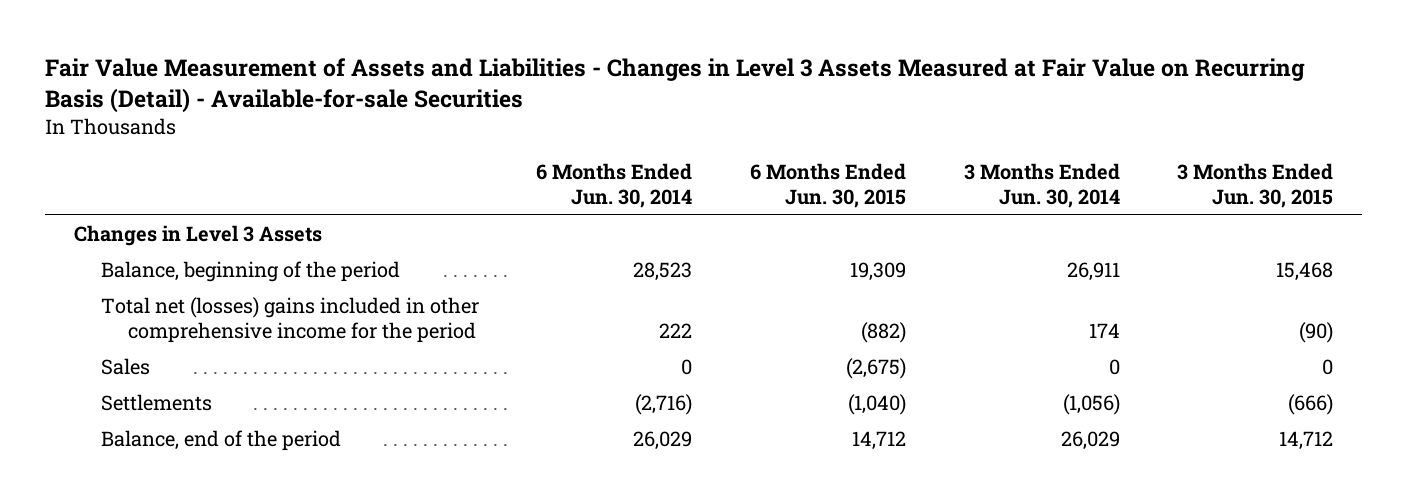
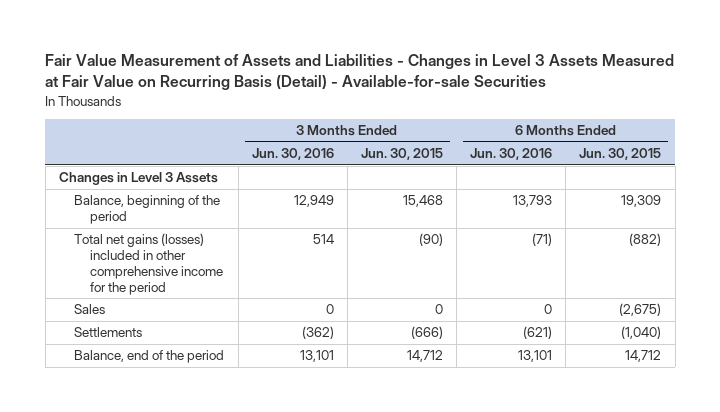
[536,162,693,209] 6 Months Ended Jun. 30, 2014 -> none
[963,162,1120,209] 3 Months Ended Jun. 30, 2014 -> none
none -> [251,148,334,161] Jun. 30, 2016
none -> [470,148,553,161] Jun. 30, 2016
[100,296,479,344] Total net (losses) gains included in other comprehensive income for the period -> [74,233,224,295] Total net gains (losses) included in other comprehensive income for the period

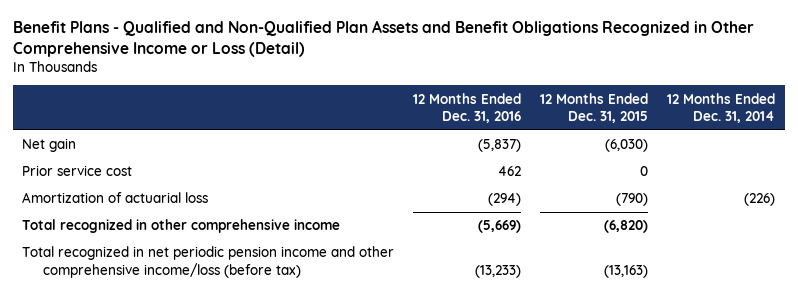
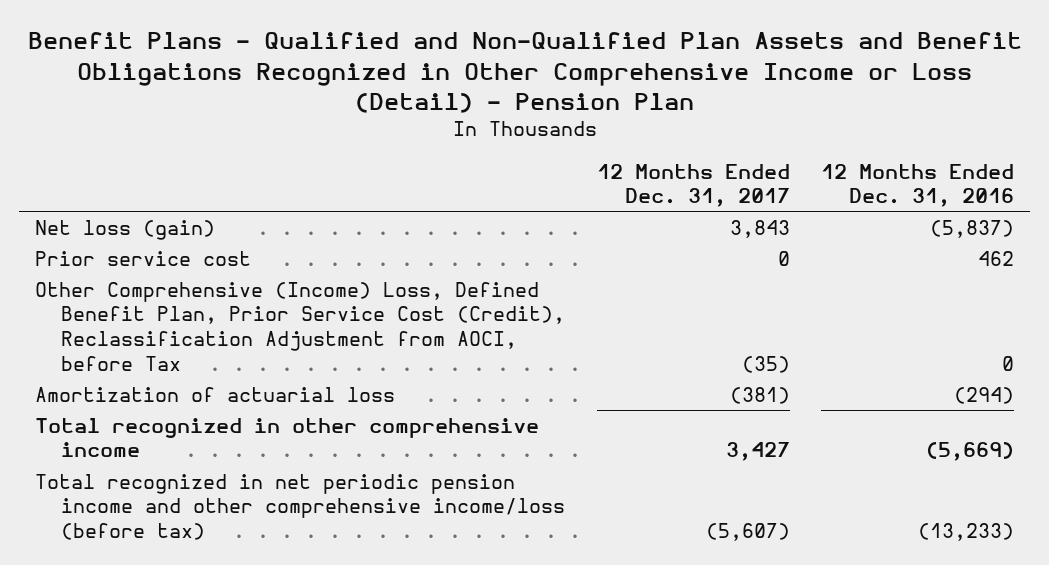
[12,20,754,58] Benefit Plans - Qualified and Non-Qualified Plan Assets and Benefit Obligations Recognized in Other Comprehensive Income or Loss (Detail) -> [27,32,1022,113] Benefit Plans - Qualified and Non-Qualified Plan Assets and Benefit Obligations Recognized in Other Comprehensive Income or Loss (Detail) - Pension Plan
[540,92,649,123] 12 Months Ended Dec. 31, 2015 -> none
[667,92,776,123] 12 Months Ended Dec. 31, 2014 -> none
none -> [596,163,790,208] 12 Months Ended Dec. 31, 2017
[22,138,77,153] Net gain -> [34,219,215,240] Net loss (gain)
none -> [34,281,566,371] Other Comprehensive (Income) Loss, Defined Benefit Plan, Prior Service Cost (Credit), Reclassification Adjustment from AOCI, before Tax

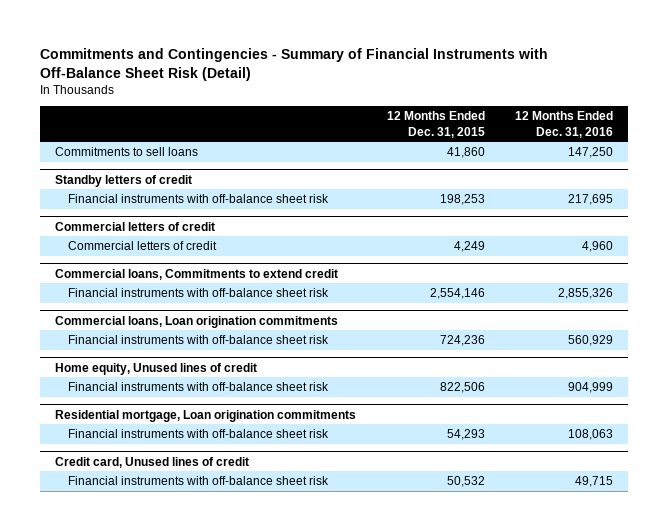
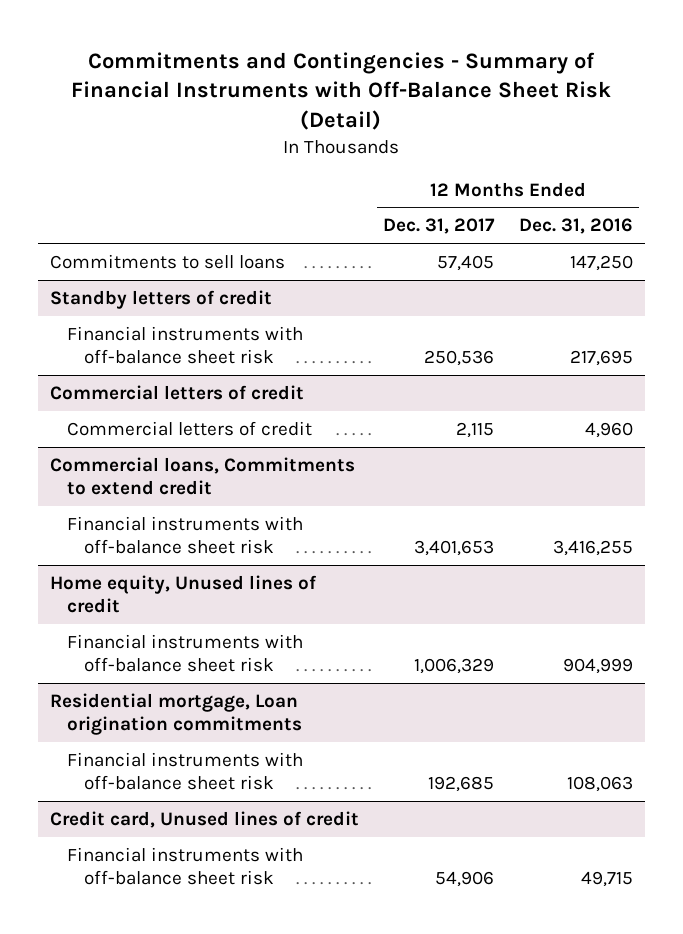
[386,111,485,138] 12 Months Ended Dec. 31, 2015 -> none
none -> [383,218,496,235] Dec. 31, 2017
[55,315,339,328] Commercial loans, Loan origination commitments -> none
[67,335,329,345] Financial instruments with off-balance sheet risk -> none
[558,288,614,300] 2,855,326 -> [552,539,633,556] 3,416,255

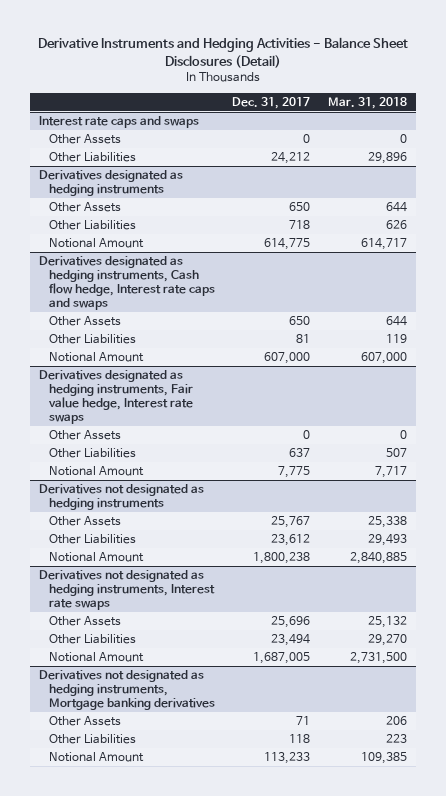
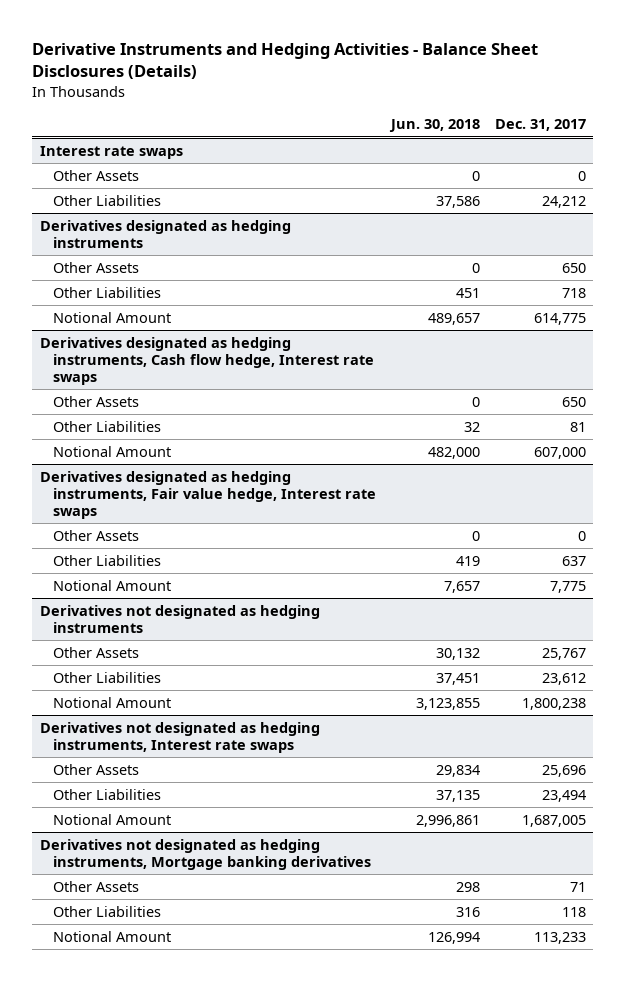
[38,36,409,68] Derivative Instruments and Hedging Activities - Balance Sheet Disclosures (Detail) -> [32,42,539,80] Derivative Instruments and Hedging Activities - Balance Sheet Disclosures (Details)
[328,96,408,109] Mar. 31, 2018 -> none
none -> [388,119,480,133] Jun. 30, 2018
[39,116,200,129] Interest rate caps and swaps -> [39,145,183,159] Interest rate swaps
[39,256,215,311] Derivatives designated as hedging instruments, Cash flow hedge, Interest rate caps and swaps -> [39,336,374,385] Derivatives designated as hedging instruments, Cash flow hedge, Interest rate swaps

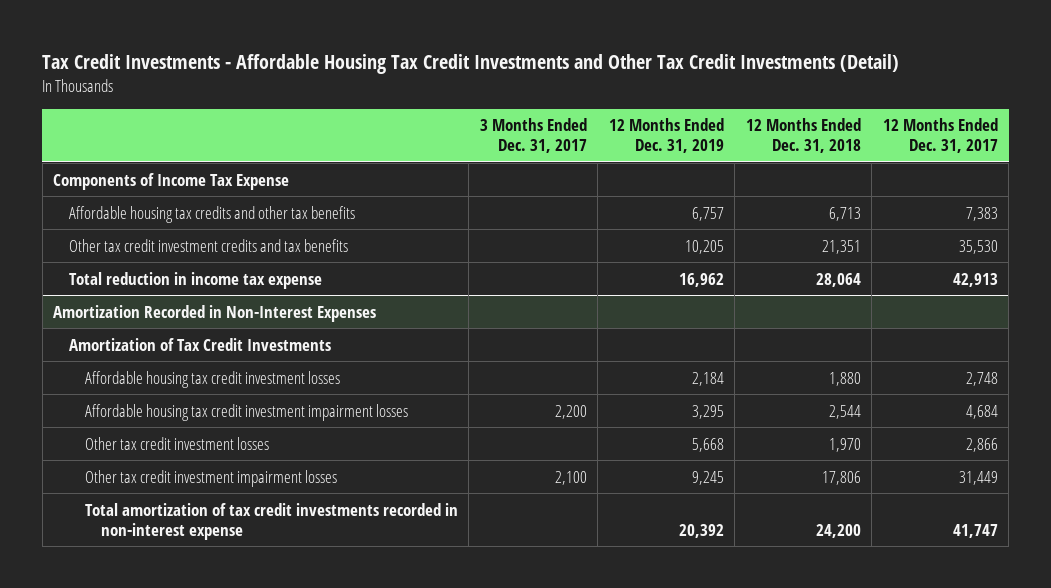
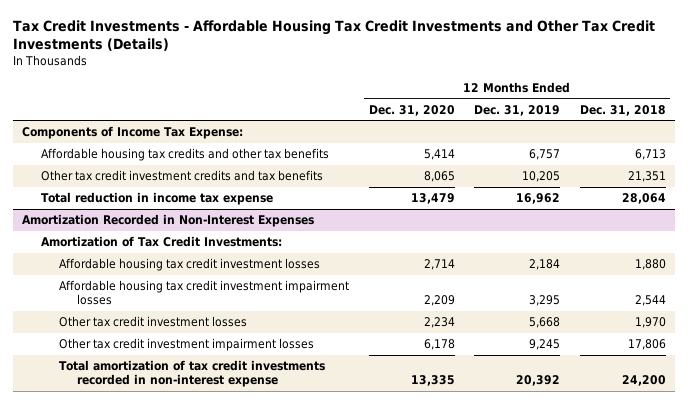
[42,53,900,74] Tax Credit Investments - Affordable Housing Tax Credit Investments and Other Tax Credit Investments (Detail) -> [12,19,655,51] Tax Credit Investments - Affordable Housing Tax Credit Investments and Other Tax Credit Investments (Details)
[479,118,587,154] 3 Months Ended Dec. 31, 2017 -> none
[882,118,998,154] 12 Months Ended Dec. 31, 2017 -> none
none -> [368,104,455,116] Dec. 31, 2020
[53,172,290,190] Components of Income Tax Expense -> [22,126,244,140] Components of Income Tax Expense:
[69,337,332,351] Amortization of Tax Credit Investments -> [40,236,282,248] Amortization of Tax Credit Investments:

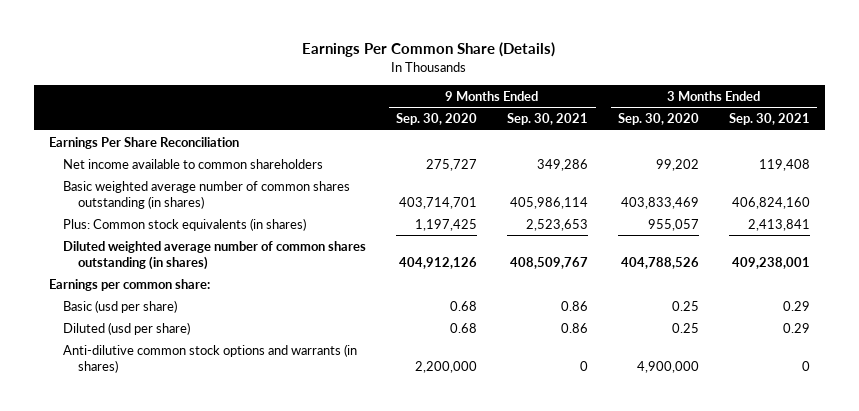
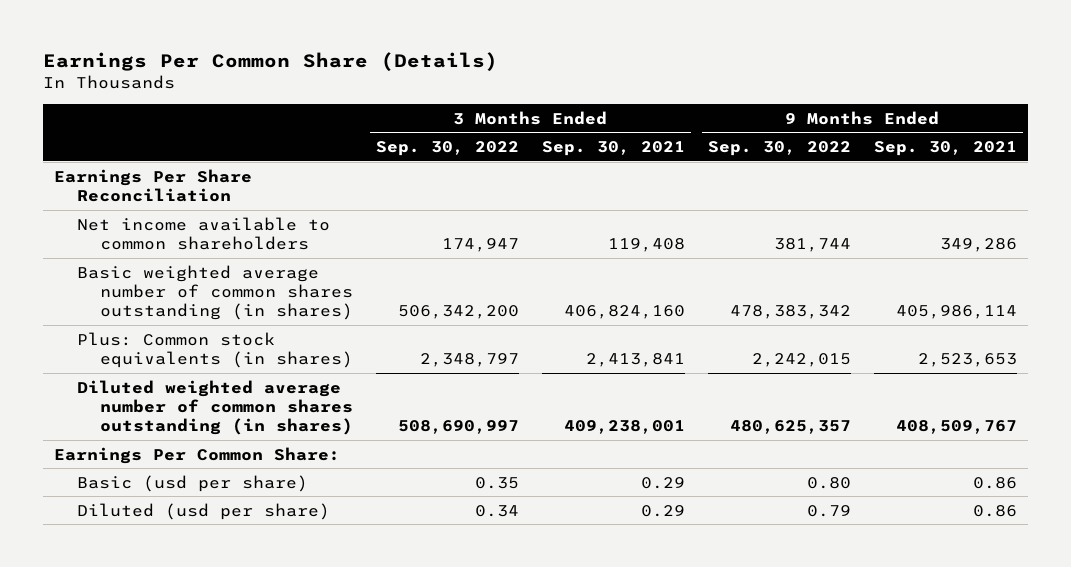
[396,113,478,126] Sep. 30, 2020 -> none
[617,113,699,126] Sep. 30, 2020 -> none
none -> [375,141,519,157] Sep. 30, 2022
none -> [707,141,851,157] Sep. 30, 2022
[48,278,210,291] Earnings per common share: -> [54,446,341,464] Earnings Per Common Share:
[63,343,358,373] Anti-dilutive common stock options and warrants (in shares) -> none

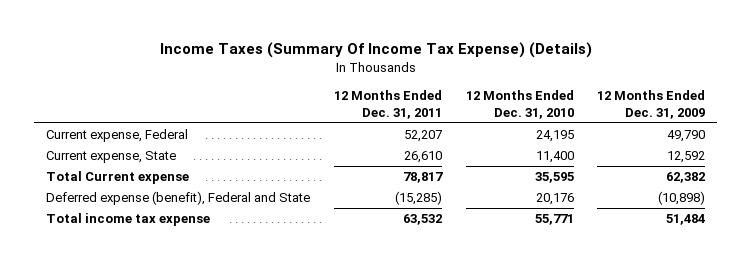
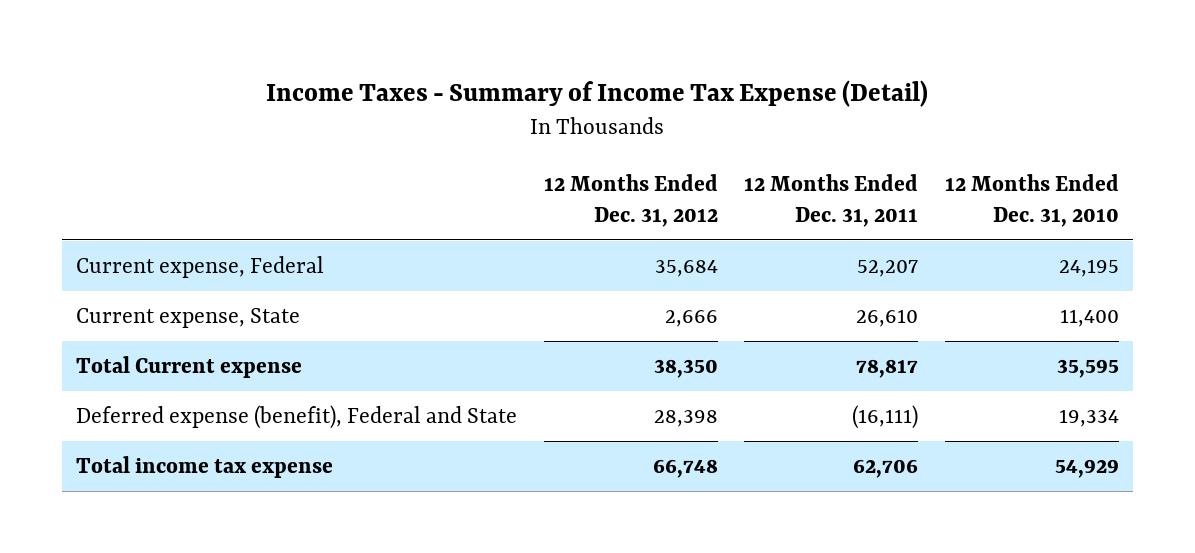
[159,42,592,59] Income Taxes (Summary Of Income Tax Expense) (Details) -> [266,79,929,107] Income Taxes - Summary of Income Tax Expense (Detail)
[597,89,706,119] 12 Months Ended Dec. 31, 2009 -> none
none -> [543,174,718,228] 12 Months Ended Dec. 31, 2012
[394,191,442,206] (15,285) -> [852,404,919,429] (16,111)
[535,193,574,206] 20,176 -> [1059,408,1120,427] 19,334
[402,214,442,226] 63,532 -> [853,458,919,478] 62,706
[534,214,574,226] 55,771 -> [1055,458,1120,478] 54,929

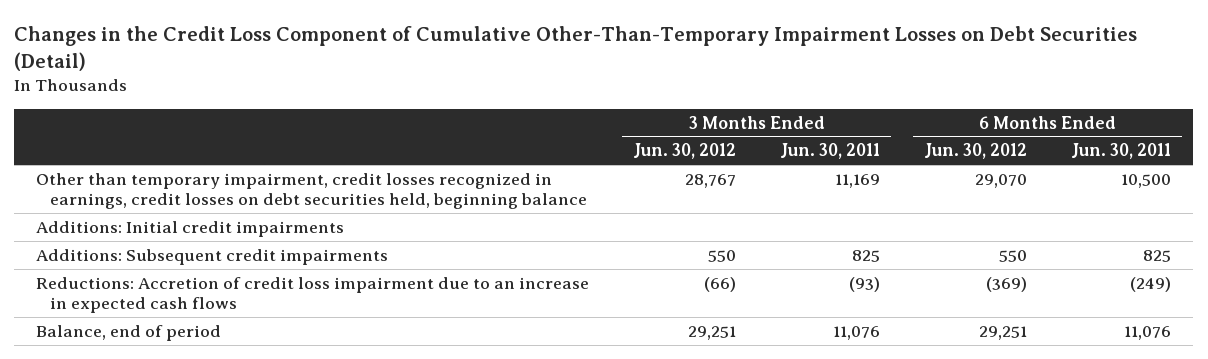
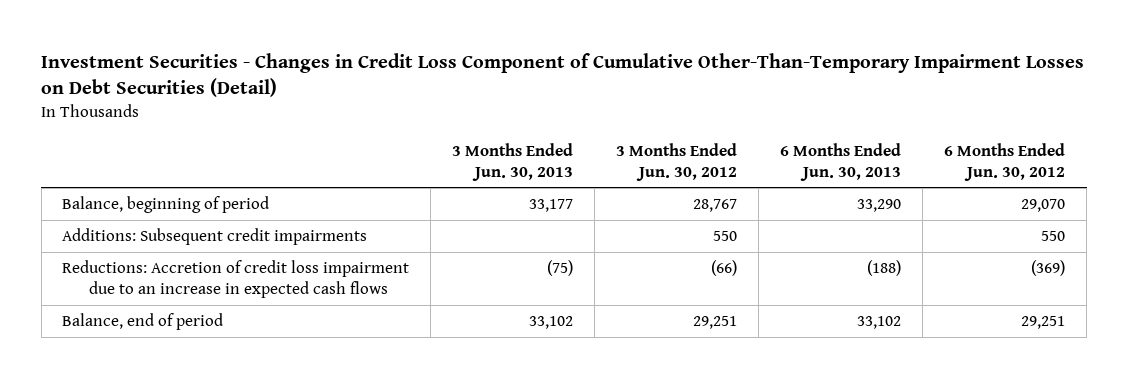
[14,26,1138,71] Changes in the Credit Loss Component of Cumulative Other-Than-Temporary Impairment Losses on Debt Securities (Detail) -> [41,52,1085,98] Investment Securities - Changes in Credit Loss Component of Cumulative Other-Than-Temporary Impairment Losses on Debt Securities (Detail)
[780,143,881,160] Jun. 30, 2011 -> none
[1071,143,1172,160] Jun. 30, 2011 -> none
none -> [452,142,574,181] 3 Months Ended Jun. 30, 2013
none -> [780,142,902,181] 6 Months Ended Jun. 30, 2013
[36,220,345,237] Additions: Initial credit impairments -> none
[36,172,587,210] Other than temporary impairment, credit losses recognized in earnings, credit losses on debt securities held, beginning balance -> [62,196,270,214] Balance, beginning of period

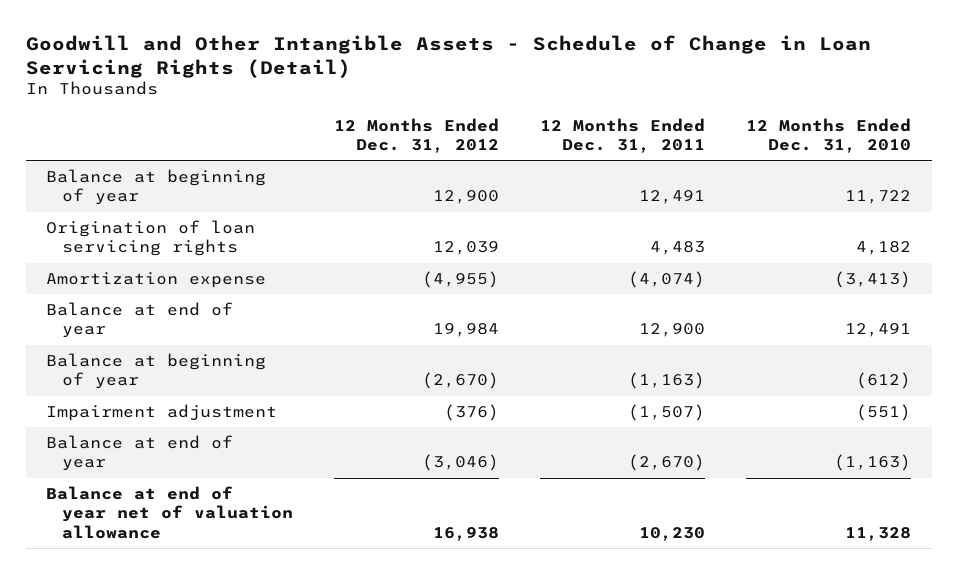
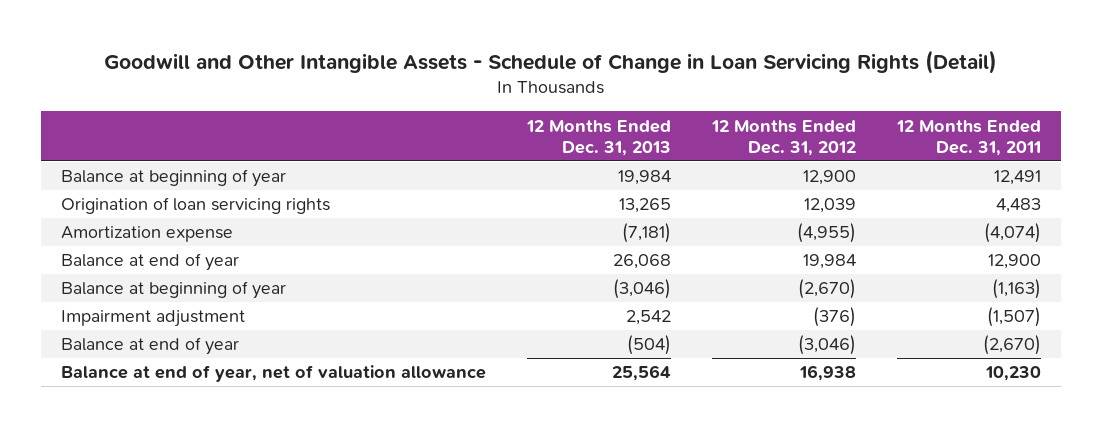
[746,117,912,154] 12 Months Ended Dec. 31, 2010 -> none
none -> [526,119,672,156] 12 Months Ended Dec. 31, 2013
[46,485,293,539] Balance at end of year net of valuation allowance -> [61,365,487,383] Balance at end of year, net of valuation allowance

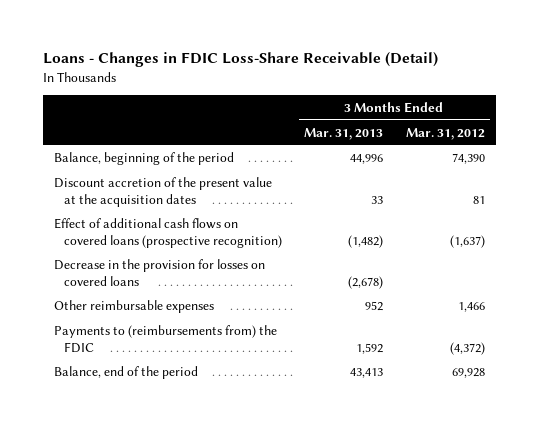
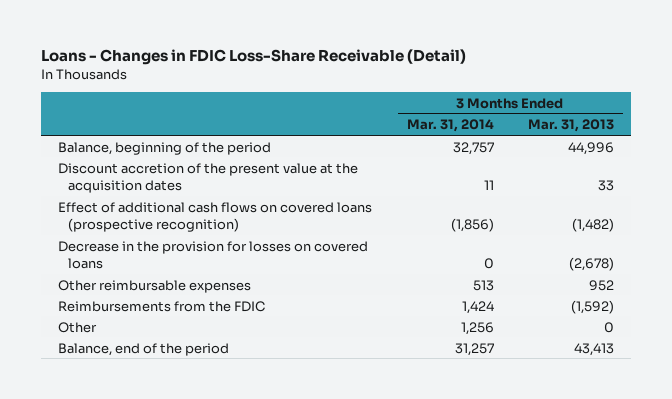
[405,127,485,140] Mar. 31, 2012 -> none
none -> [406,119,494,133] Mar. 31, 2014
[53,324,277,353] Payments to (reimbursements from) the FDIC -> [58,300,266,312] Reimbursements from the FDIC
[356,342,384,354] 1,592 -> [571,299,615,314] (1,592)
none -> [58,321,98,333] Other

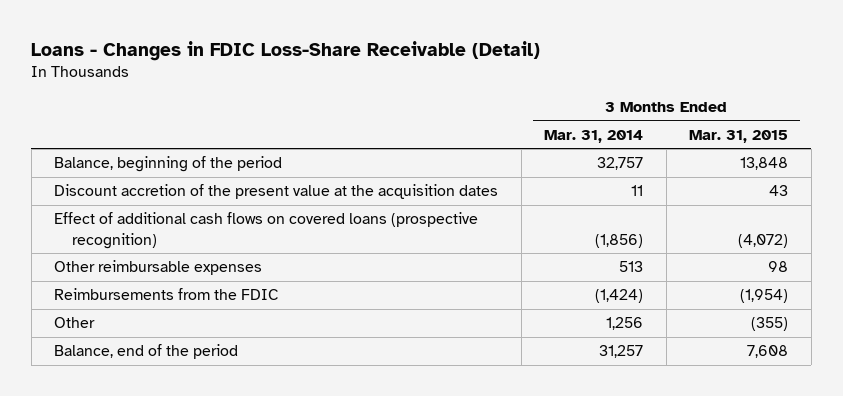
[528,119,615,133] Mar. 31, 2013 -> none
none -> [689,129,789,143] Mar. 31, 2015
[58,240,369,269] Decrease in the provision for losses on covered loans -> none
[461,300,494,314] 1,424 -> [595,289,644,304] (1,424)

